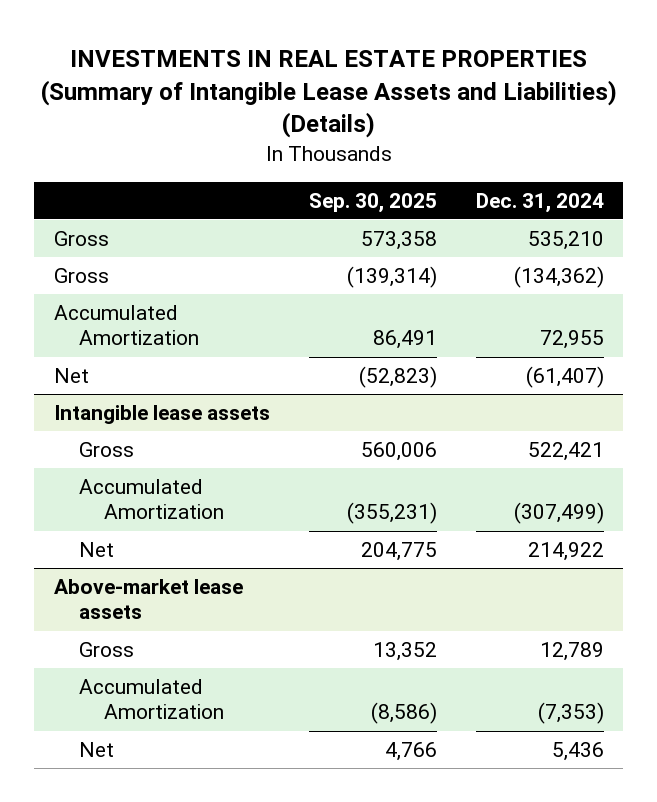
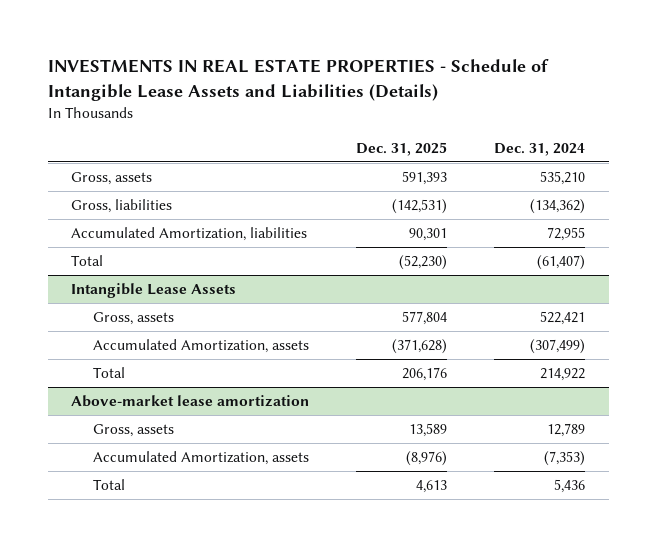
[40,49,617,139] INVESTMENTS IN REAL ESTATE PROPERTIES (Summary of Intangible Lease Assets and Liabilities) (Details) -> [47,59,549,101] INVESTMENTS IN REAL ESTATE PROPERTIES - Schedule of Intangible Lease Assets and Liabilities (Details)
[308,192,437,213] Sep. 30, 2025 -> none
none -> [356,141,448,156] Dec. 31, 2025
[53,231,109,247] Gross -> [71,172,153,186] Gross, assets
[53,268,109,284] Gross -> [71,199,173,214] Gross, liabilities
[53,305,199,346] Accumulated Amortization -> [71,227,308,242] Accumulated Amortization, liabilities
[53,368,89,384] Net -> [71,255,104,267] Total
[53,405,270,425] Intangible lease assets -> [71,283,237,299] Intangible Lease Assets
[78,442,134,458] Gross -> [92,312,174,326] Gross, assets
[78,479,224,520] Accumulated Amortization -> [92,339,309,354] Accumulated Amortization, assets
[78,542,114,558] Net -> [92,367,125,379] Total
[53,579,243,620] Above-market lease assets -> [71,395,310,408] Above-market lease amortization
[78,642,134,658] Gross -> [92,424,174,438] Gross, assets
[78,679,224,720] Accumulated Amortization -> [92,451,309,466] Accumulated Amortization, assets
[78,742,114,758] Net -> [92,479,125,491] Total

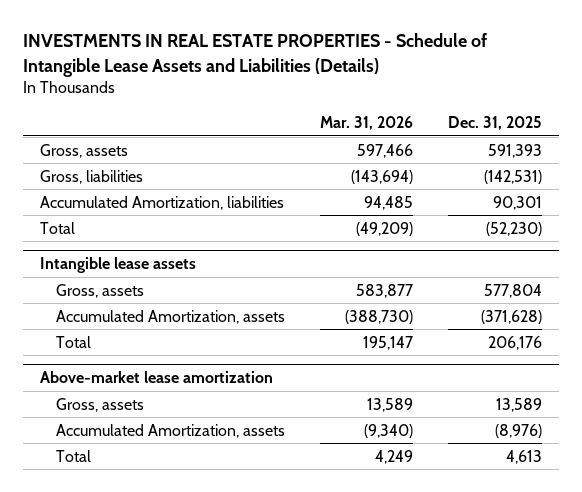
[494,142,586,156] Dec. 31, 2024 -> none
none -> [319,115,413,130] Mar. 31, 2026
[71,283,237,299] Intangible Lease Assets -> [40,257,197,274] Intangible lease assets

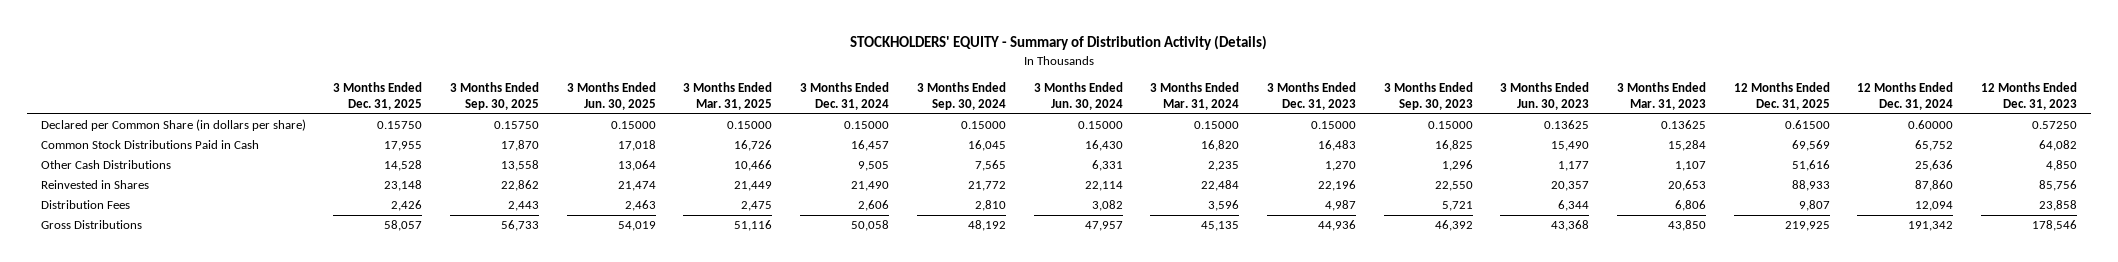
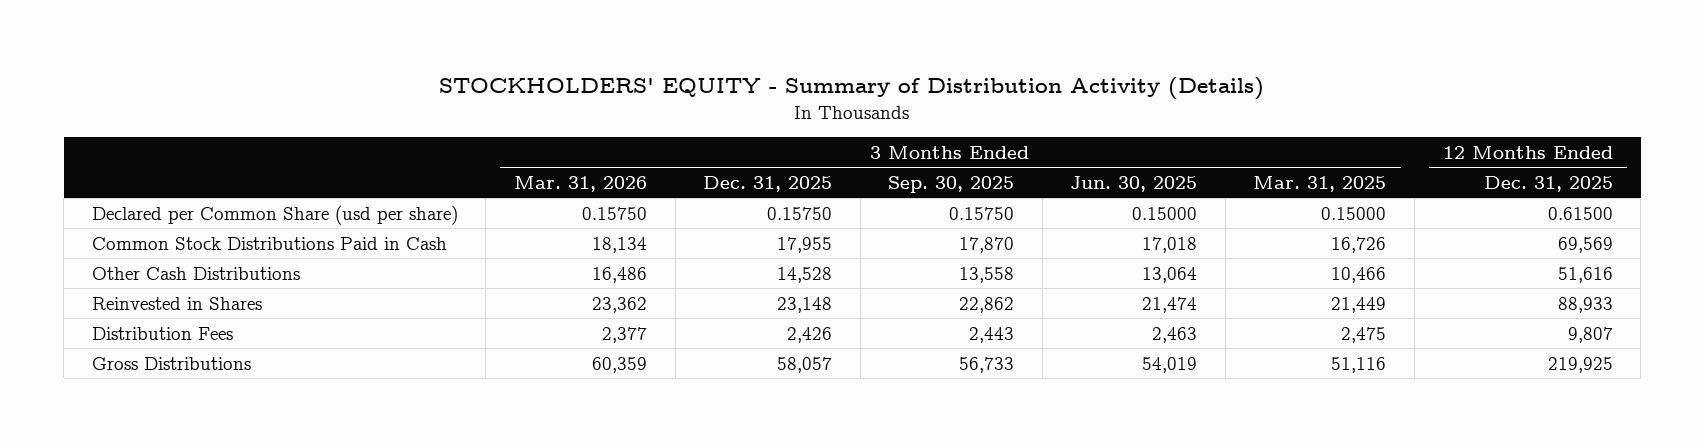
[800,81,890,111] 3 Months Ended Dec. 31, 2024 -> none
[916,81,1006,111] 3 Months Ended Sep. 30, 2024 -> none
[1033,81,1123,111] 3 Months Ended Jun. 30, 2024 -> none
[1150,81,1240,111] 3 Months Ended Mar. 31, 2024 -> none
[1266,81,1356,111] 3 Months Ended Dec. 31, 2023 -> none
[1383,81,1473,111] 3 Months Ended Sep. 30, 2023 -> none
[1500,81,1590,111] 3 Months Ended Jun. 30, 2023 -> none
[1617,81,1707,111] 3 Months Ended Mar. 31, 2023 -> none
[1857,81,1954,111] 12 Months Ended Dec. 31, 2024 -> none
[1981,81,2078,111] 12 Months Ended Dec. 31, 2023 -> none
none -> [514,175,648,192] Mar. 31, 2026
[40,119,306,132] Declared per Common Share (in dollars per share) -> [91,204,458,225] Declared per Common Share (usd per share)

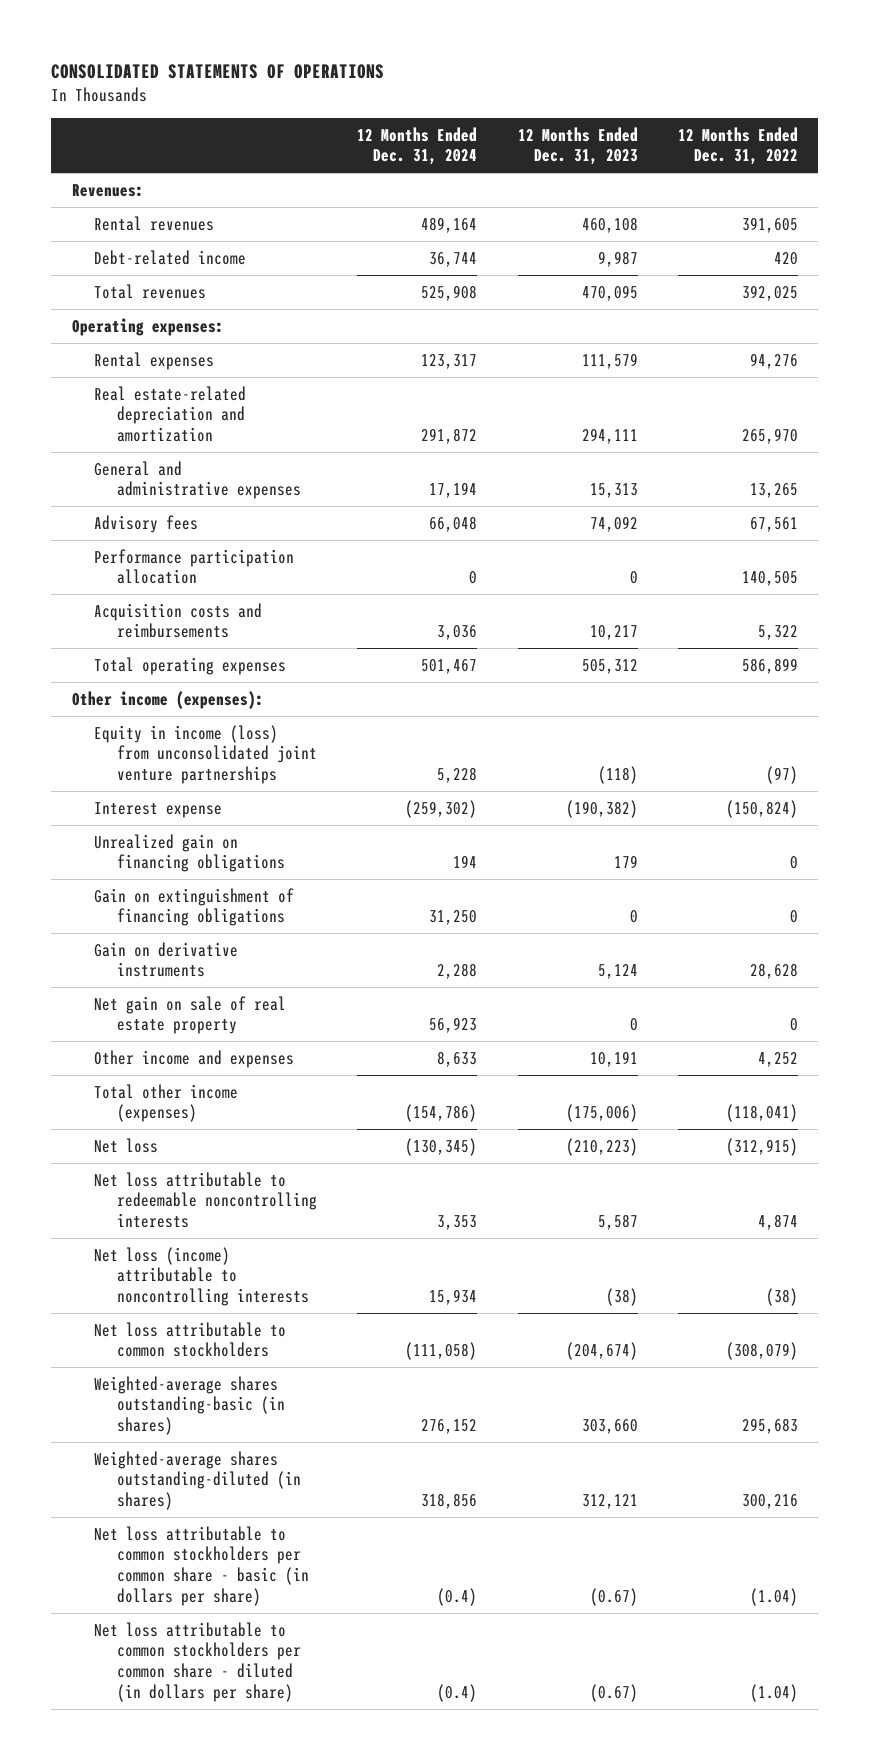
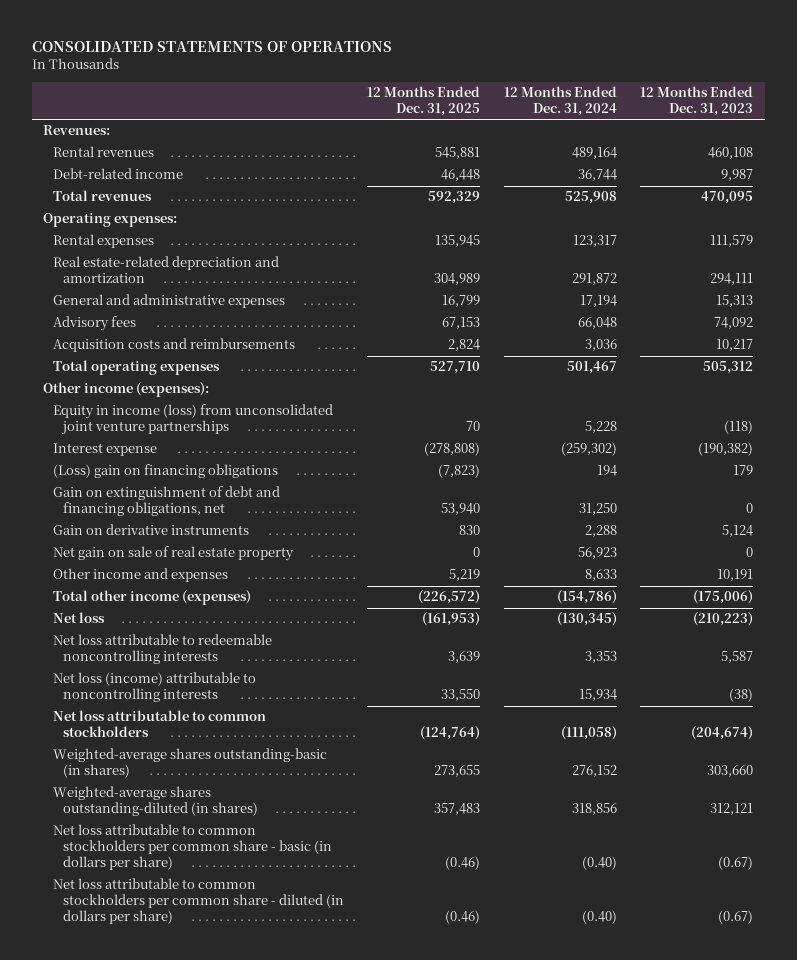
[677,126,798,166] 12 Months Ended Dec. 31, 2022 -> none
none -> [367,86,481,117] 12 Months Ended Dec. 31, 2025
[94,548,295,585] Performance participation allocation -> none
[94,833,286,873] Unrealized gain on financing obligations -> [53,464,279,479] (Loss) gain on financing obligations
[94,887,295,927] Gain on extinguishment of financing obligations -> [53,486,281,517] Gain on extinguishment of debt and financing obligations, net
[437,1587,478,1606] (0.4) -> [581,856,617,871] (0.40)
[437,1683,478,1702] (0.4) -> [581,910,617,925] (0.40)

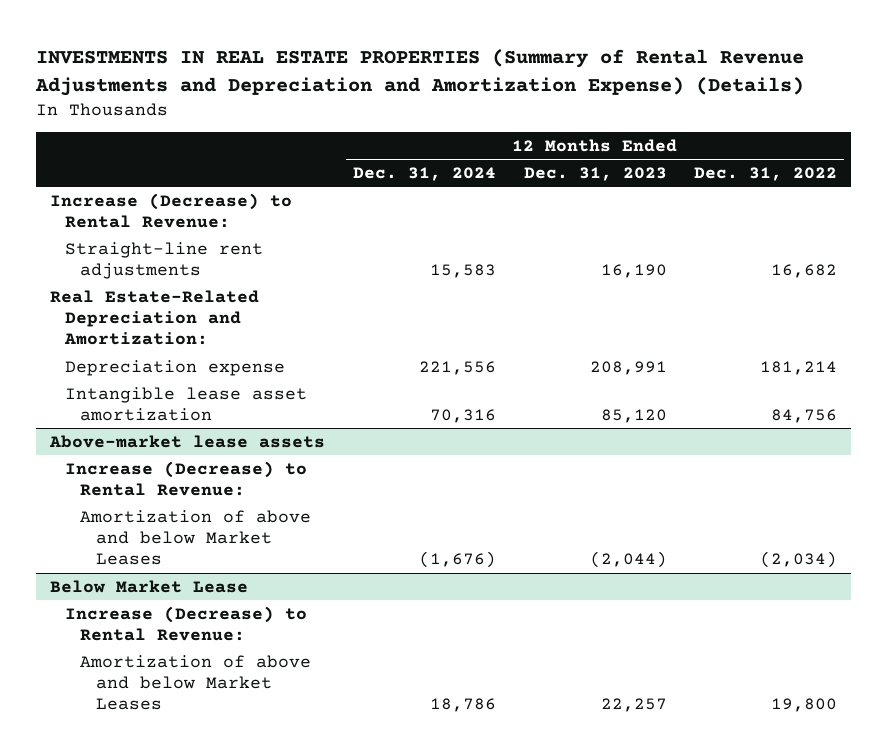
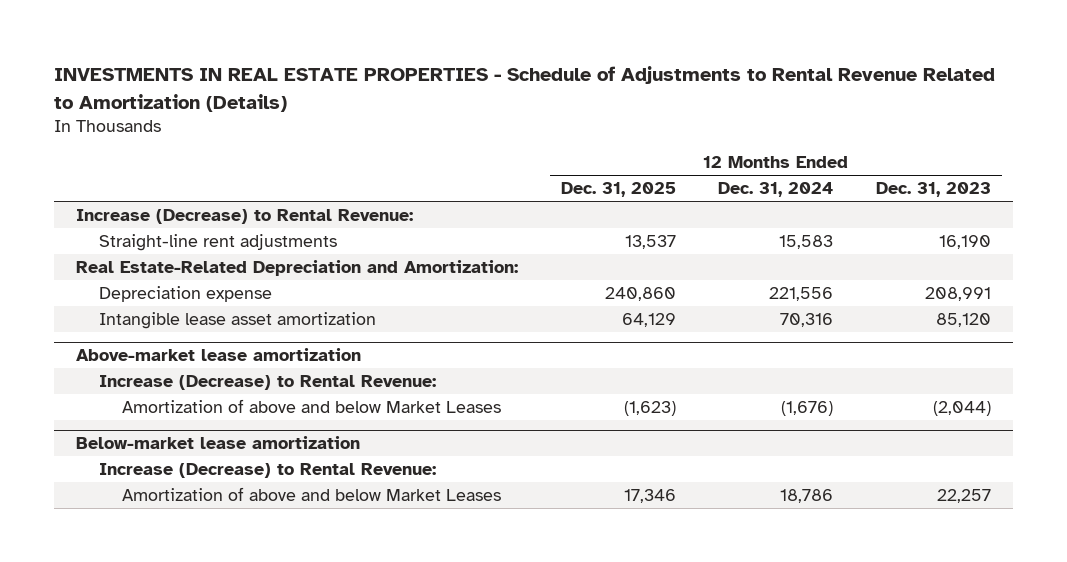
[34,49,804,96] INVESTMENTS IN REAL ESTATE PROPERTIES (Summary of Rental Revenue Adjustments and Depreciation and Amortization Expense) (Details) -> [54,66,996,112] INVESTMENTS IN REAL ESTATE PROPERTIES - Schedule of Adjustments to Rental Revenue Related to Amortization (Details)
[694,166,838,181] Dec. 31, 2022 -> none
none -> [560,182,676,198] Dec. 31, 2025
[48,434,325,448] Above-market lease assets -> [75,348,361,362] Above-market lease amortization
[49,579,248,593] Below Market Lease -> [75,436,360,450] Below-market lease amortization

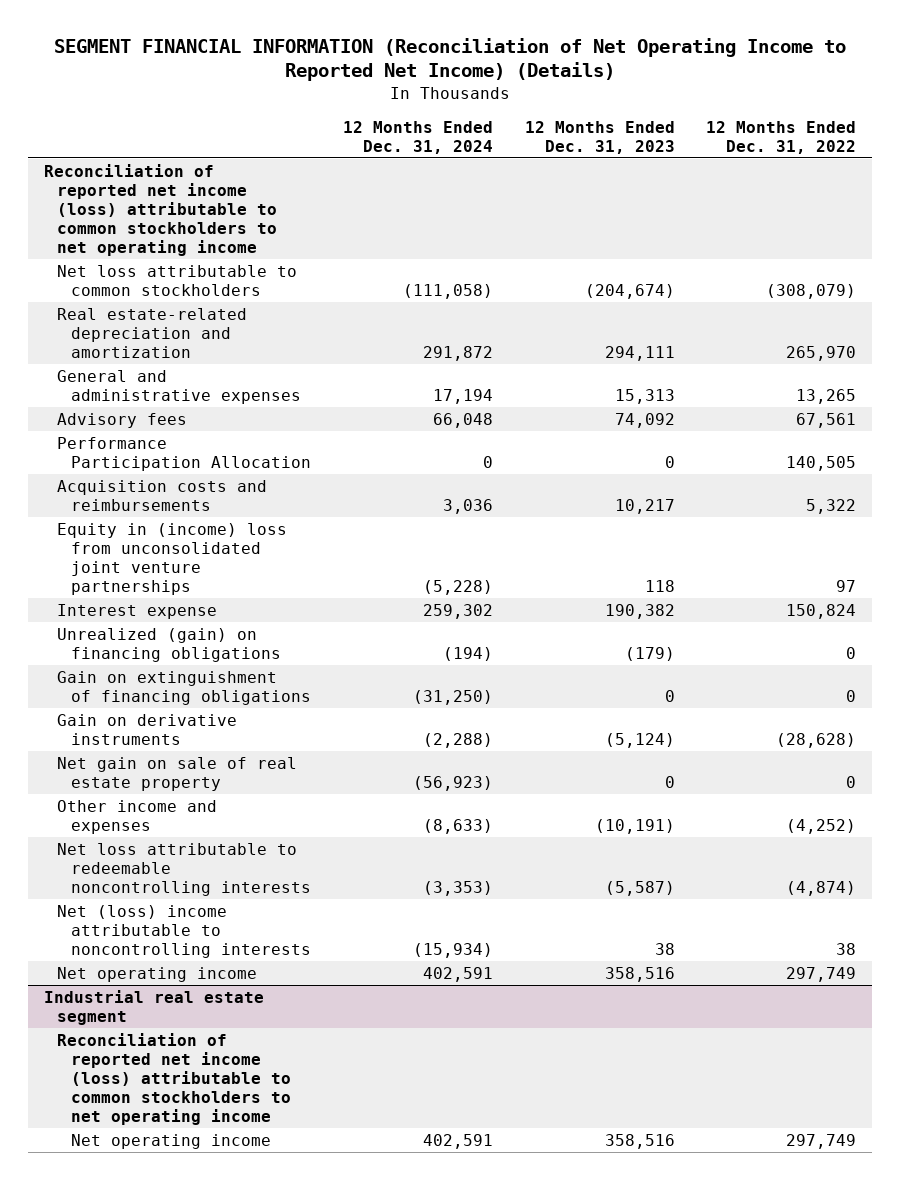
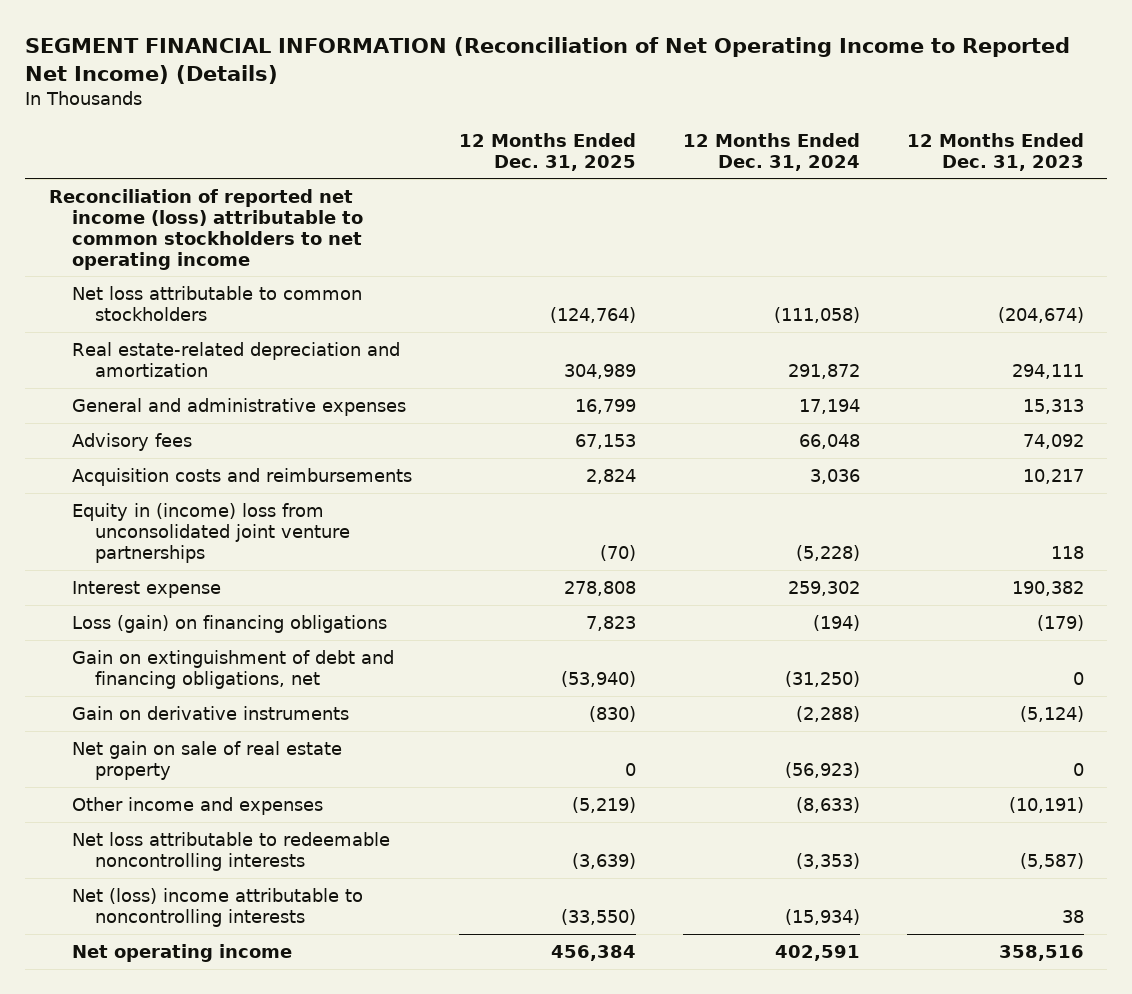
[706,120,857,154] 12 Months Ended Dec. 31, 2022 -> none
none -> [458,132,636,171] 12 Months Ended Dec. 31, 2025
[57,436,311,471] Performance Participation Allocation -> none
[57,627,281,662] Unrealized (gain) on financing obligations -> [71,614,387,633] Loss (gain) on financing obligations
[57,670,311,705] Gain on extinguishment of financing obligations -> [71,649,394,689] Gain on extinguishment of debt and financing obligations, net
[44,989,265,1025] Industrial real estate segment -> none
[57,1032,291,1125] Reconciliation of reported net income (loss) attributable to common stockholders to net operating income -> none
[70,1133,271,1149] Net operating income -> none

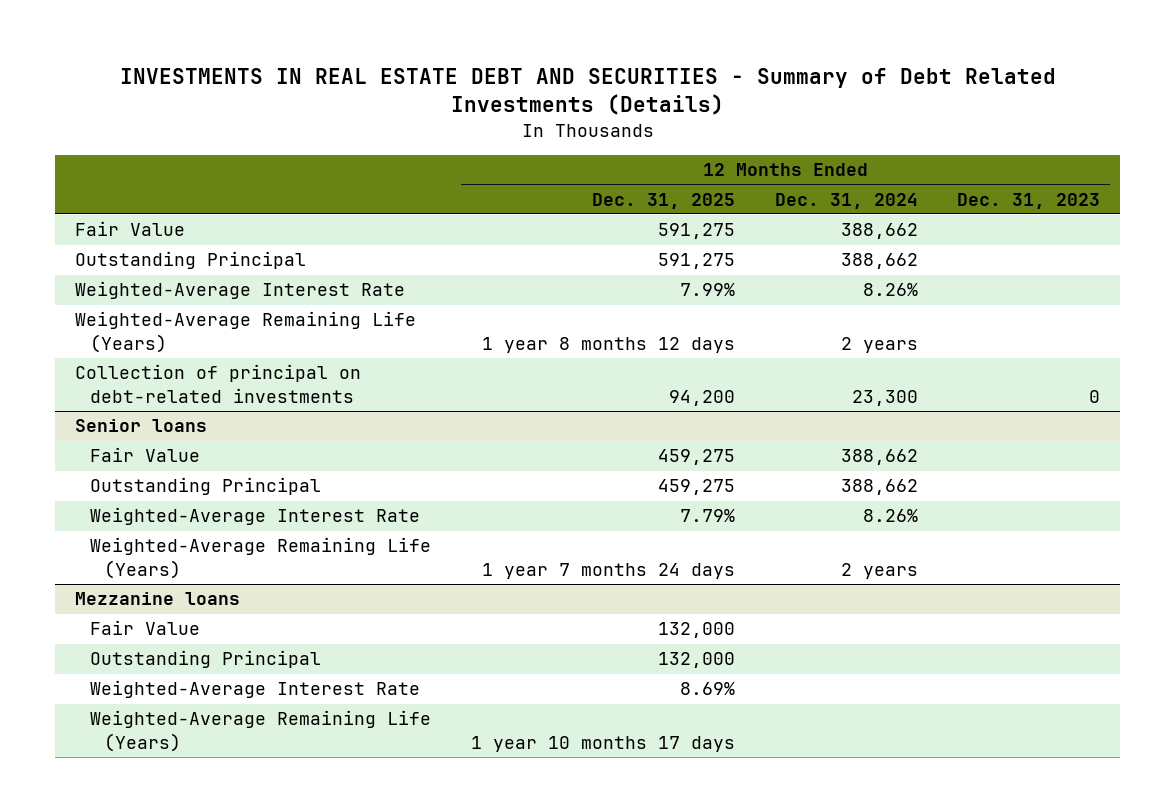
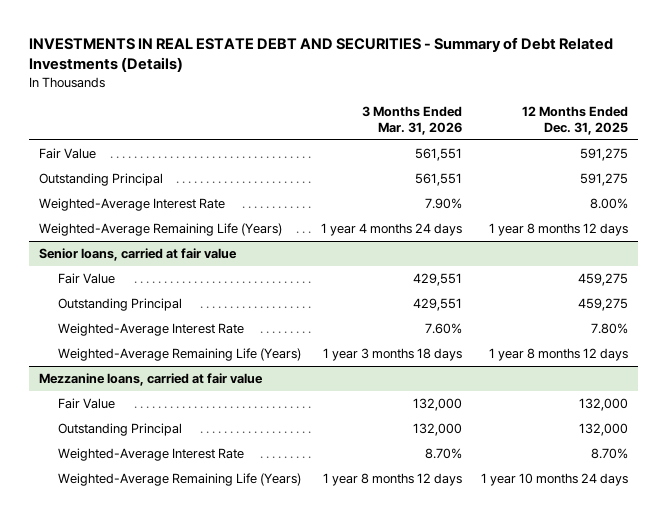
[774,192,918,209] Dec. 31, 2024 -> none
[957,192,1101,209] Dec. 31, 2023 -> none
none -> [361,106,462,135] 3 Months Ended Mar. 31, 2026
[679,283,735,297] 7.99% -> [590,197,629,209] 8.00%
[75,364,362,403] Collection of principal on debt-related investments -> none
[75,419,208,433] Senior loans -> [39,247,238,261] Senior loans, carried at fair value
[679,509,735,523] 7.79% -> [591,322,629,334] 7.80%
[481,562,735,579] 1 year 7 months 24 days -> [489,347,629,361] 1 year 8 months 12 days
[75,592,241,606] Mezzanine loans -> [39,372,264,386] Mezzanine loans, carried at fair value
[679,682,735,696] 8.69% -> [591,447,629,459] 8.70%
[470,735,735,752] 1 year 10 months 17 days -> [481,472,629,486] 1 year 10 months 24 days

